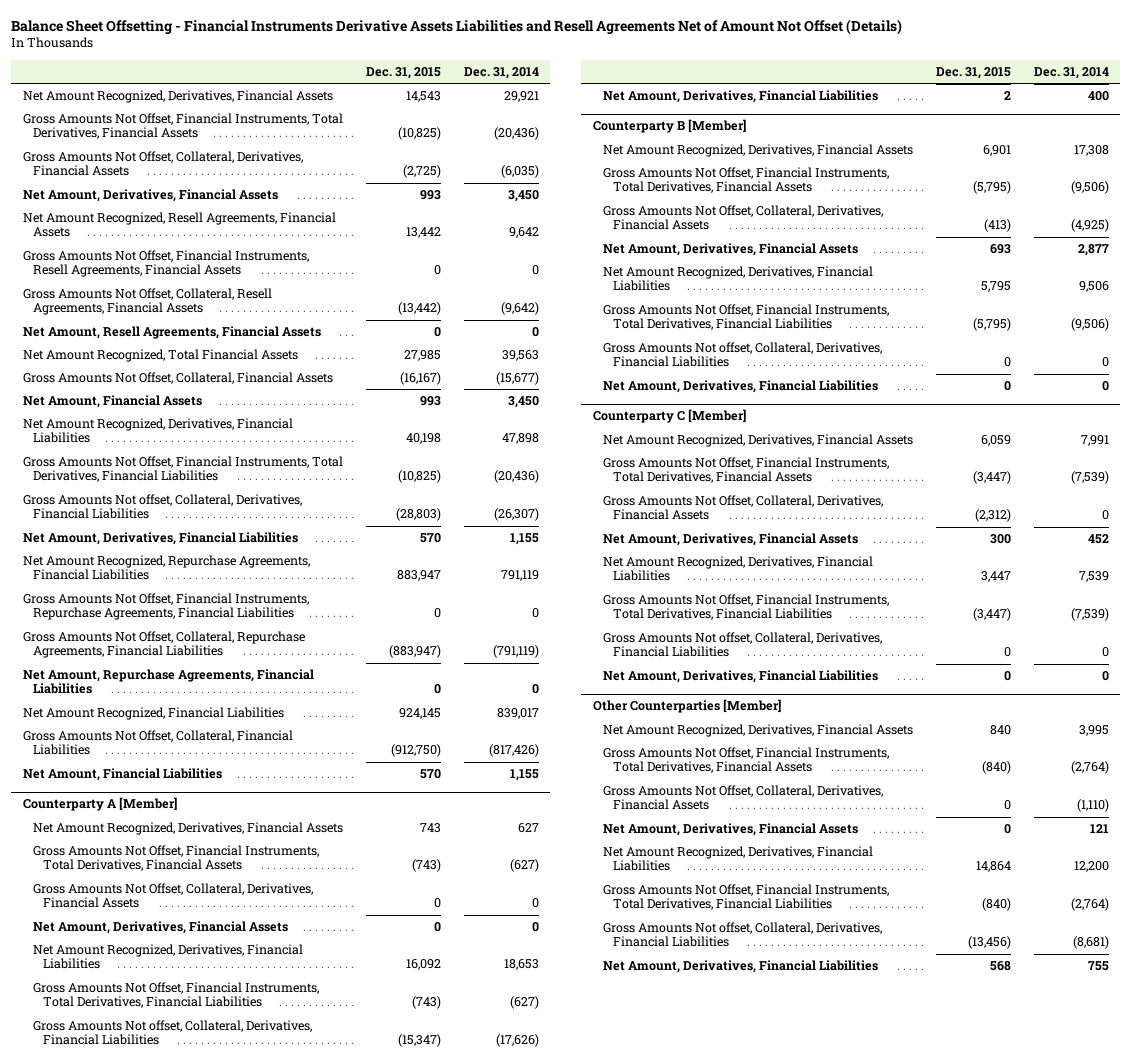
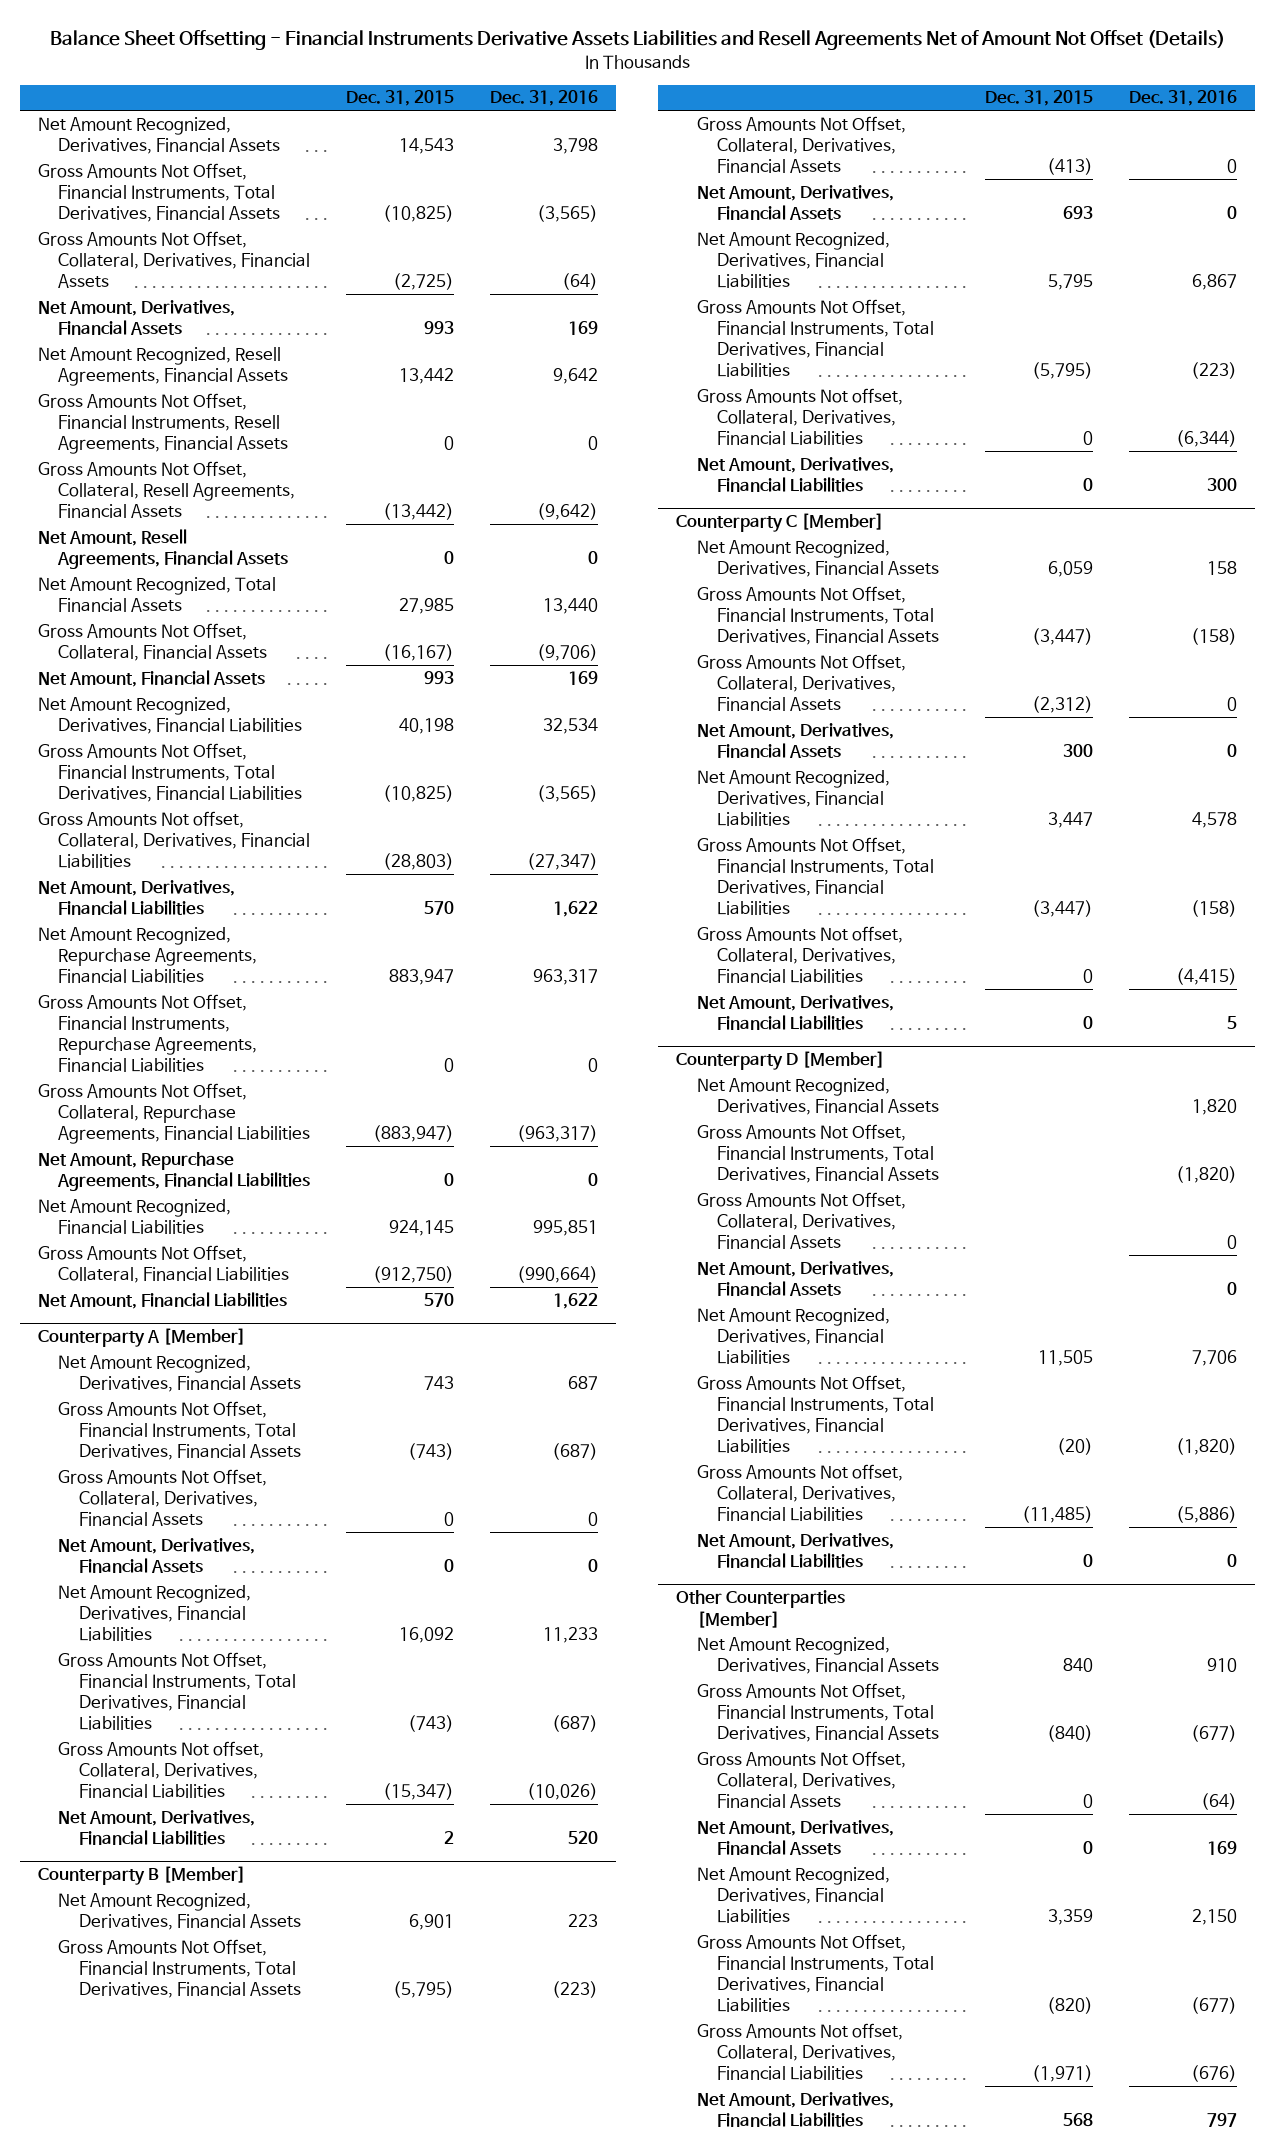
[463,66,539,79] Dec. 31, 2014 -> none
none -> [490,90,599,107] Dec. 31, 2016
none -> [676,1051,886,1071] Counterparty D [Member]
none -> [696,1077,940,1116] Net Amount Recognized, Derivatives, Financial Assets
none -> [696,1123,940,1184] Gross Amounts Not Offset, Financial Instruments, Total Derivatives, Financial Assets
none -> [696,1191,906,1250] Gross Amounts Not Offset, Collateral, Derivatives, Financial Assets
none -> [696,1260,894,1297] Net Amount, Derivatives, Financial Assets
none -> [696,1307,890,1365] Net Amount Recognized, Derivatives, Financial Liabilities
none -> [696,1374,935,1454] Gross Amounts Not Offset, Financial Instruments, Total Derivatives, Financial Liabilities
none -> [696,1463,903,1522] Gross Amounts Not offset, Collateral, Derivatives, Financial Liabilities
none -> [696,1532,894,1569] Net Amount, Derivatives, Financial Liabilities
[975,861,1011,873] 14,864 -> [1047,1909,1093,1926] 3,359
[981,898,1011,912] (840) -> [1046,1997,1093,2015] (820)
[967,936,1011,950] (13,456) -> [1031,2065,1093,2083] (1,971)

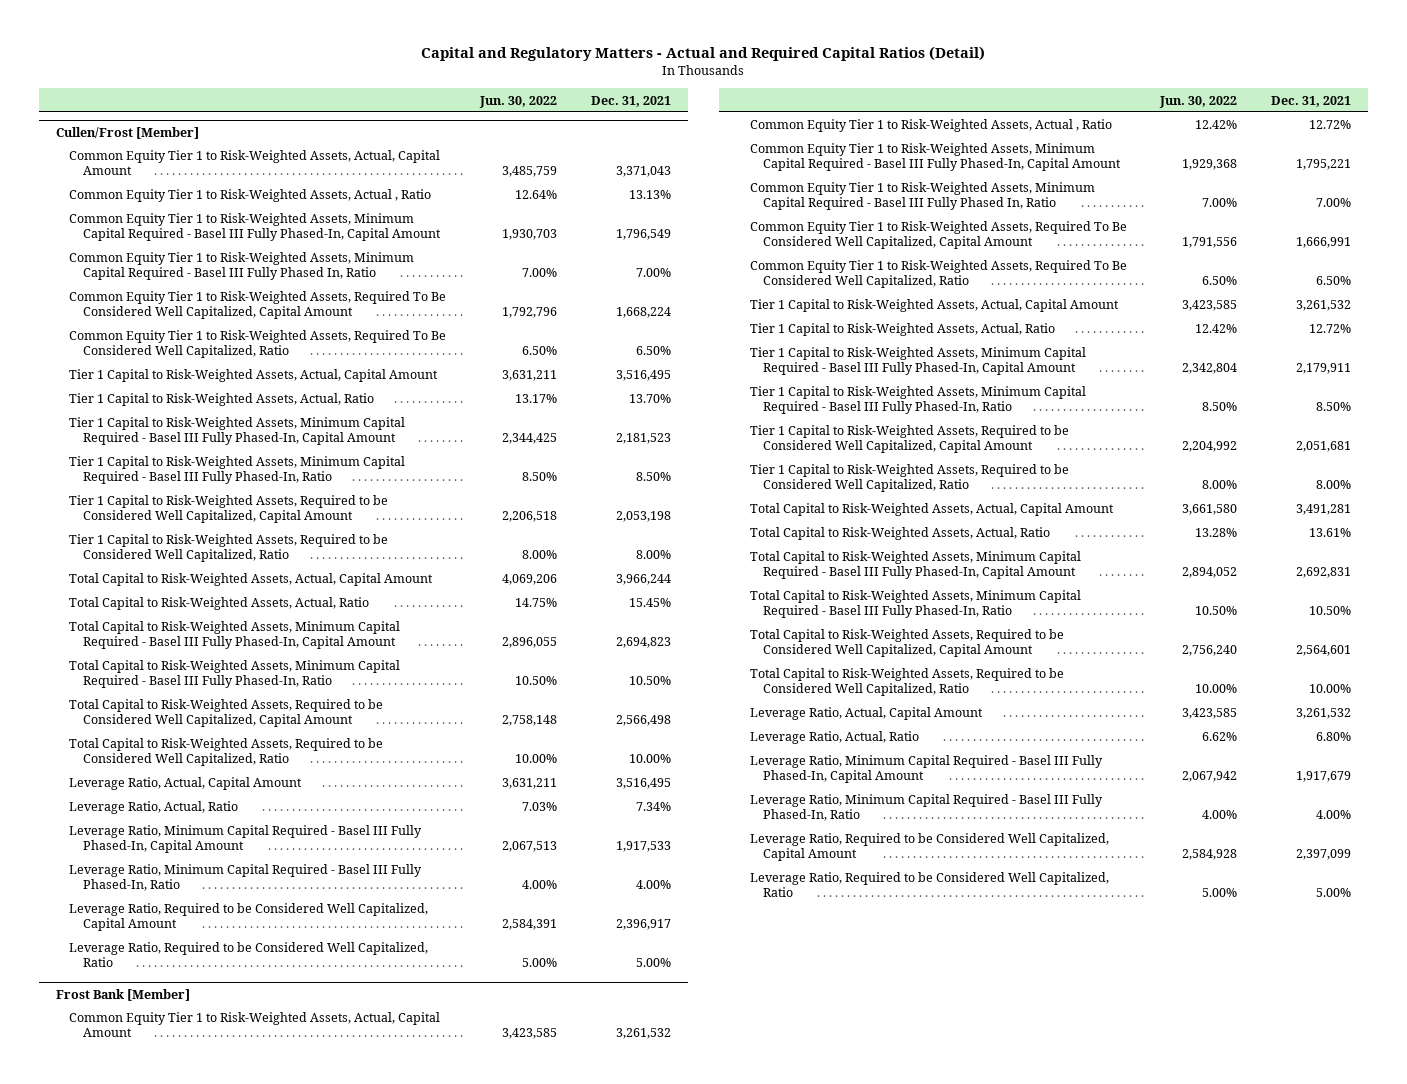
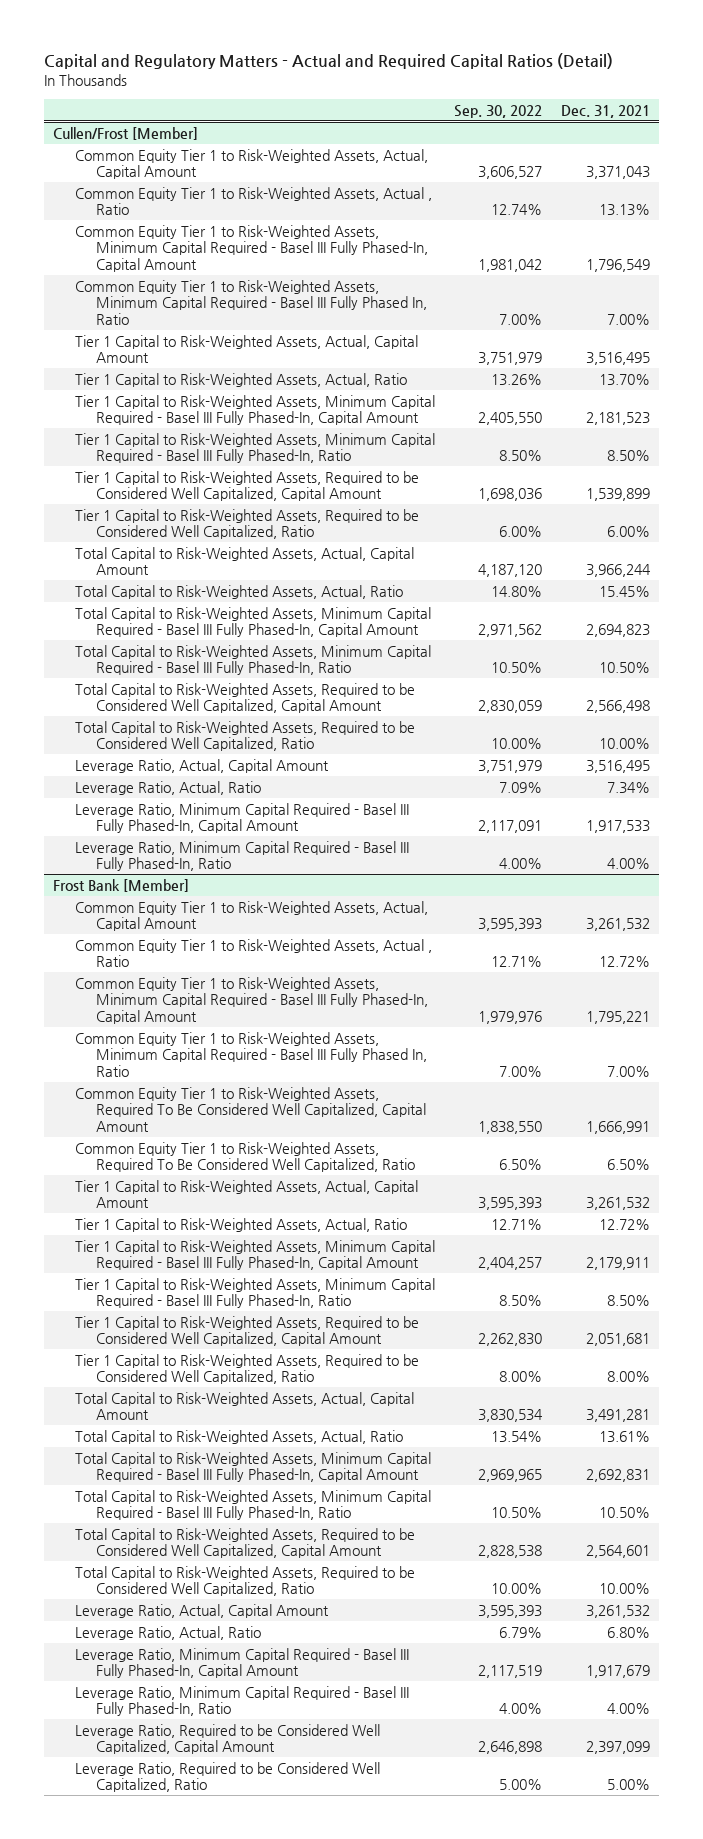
[478,95,557,108] Jun. 30, 2022 -> none
none -> [453,104,542,118] Sep. 30, 2022
[69,291,447,320] Common Equity Tier 1 to Risk-Weighted Assets, Required To Be Considered Well Capitalized, Capital Amount -> none
[69,330,447,359] Common Equity Tier 1 to Risk-Weighted Assets, Required To Be Considered Well Capitalized, Ratio -> none
[615,511,671,523] 2,053,198 -> [585,488,650,502] 1,539,899
[635,550,671,560] 8.00% -> [606,526,650,538] 6.00%
[69,903,429,932] Leverage Ratio, Required to be Considered Well Capitalized, Capital Amount -> none
[69,942,429,968] Leverage Ratio, Required to be Considered Well Capitalized, Ratio -> none

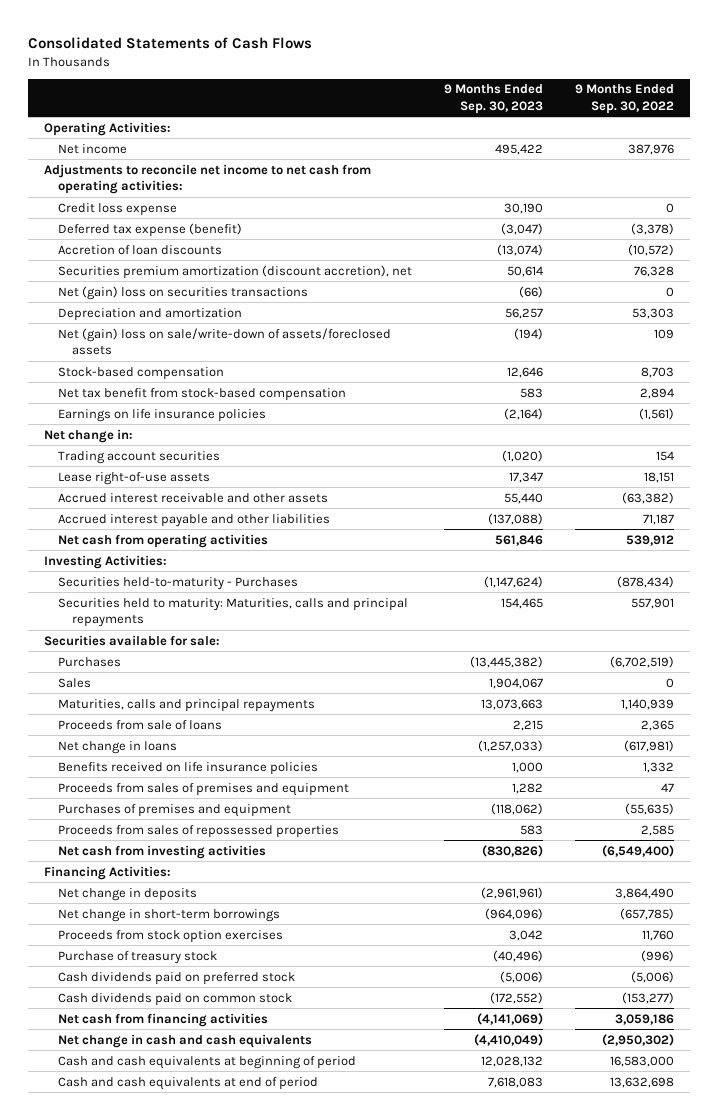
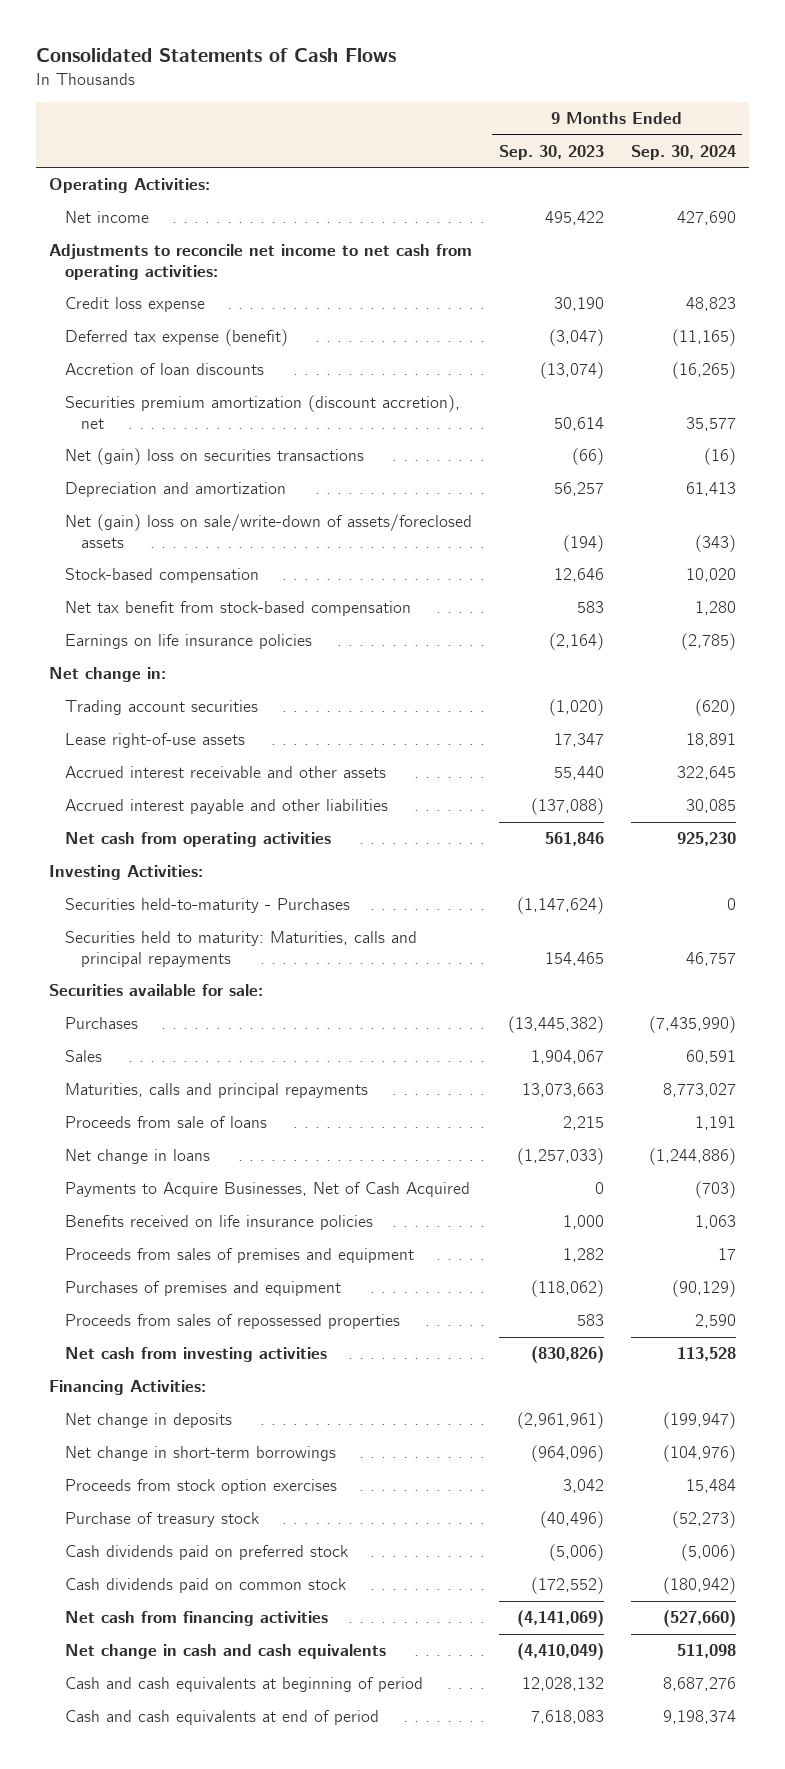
[575,84,675,114] 9 Months Ended Sep. 30, 2022 -> none
none -> [630,144,736,160] Sep. 30, 2024
none -> [65,1182,471,1198] Payments to Acquire Businesses, Net of Cash Acquired

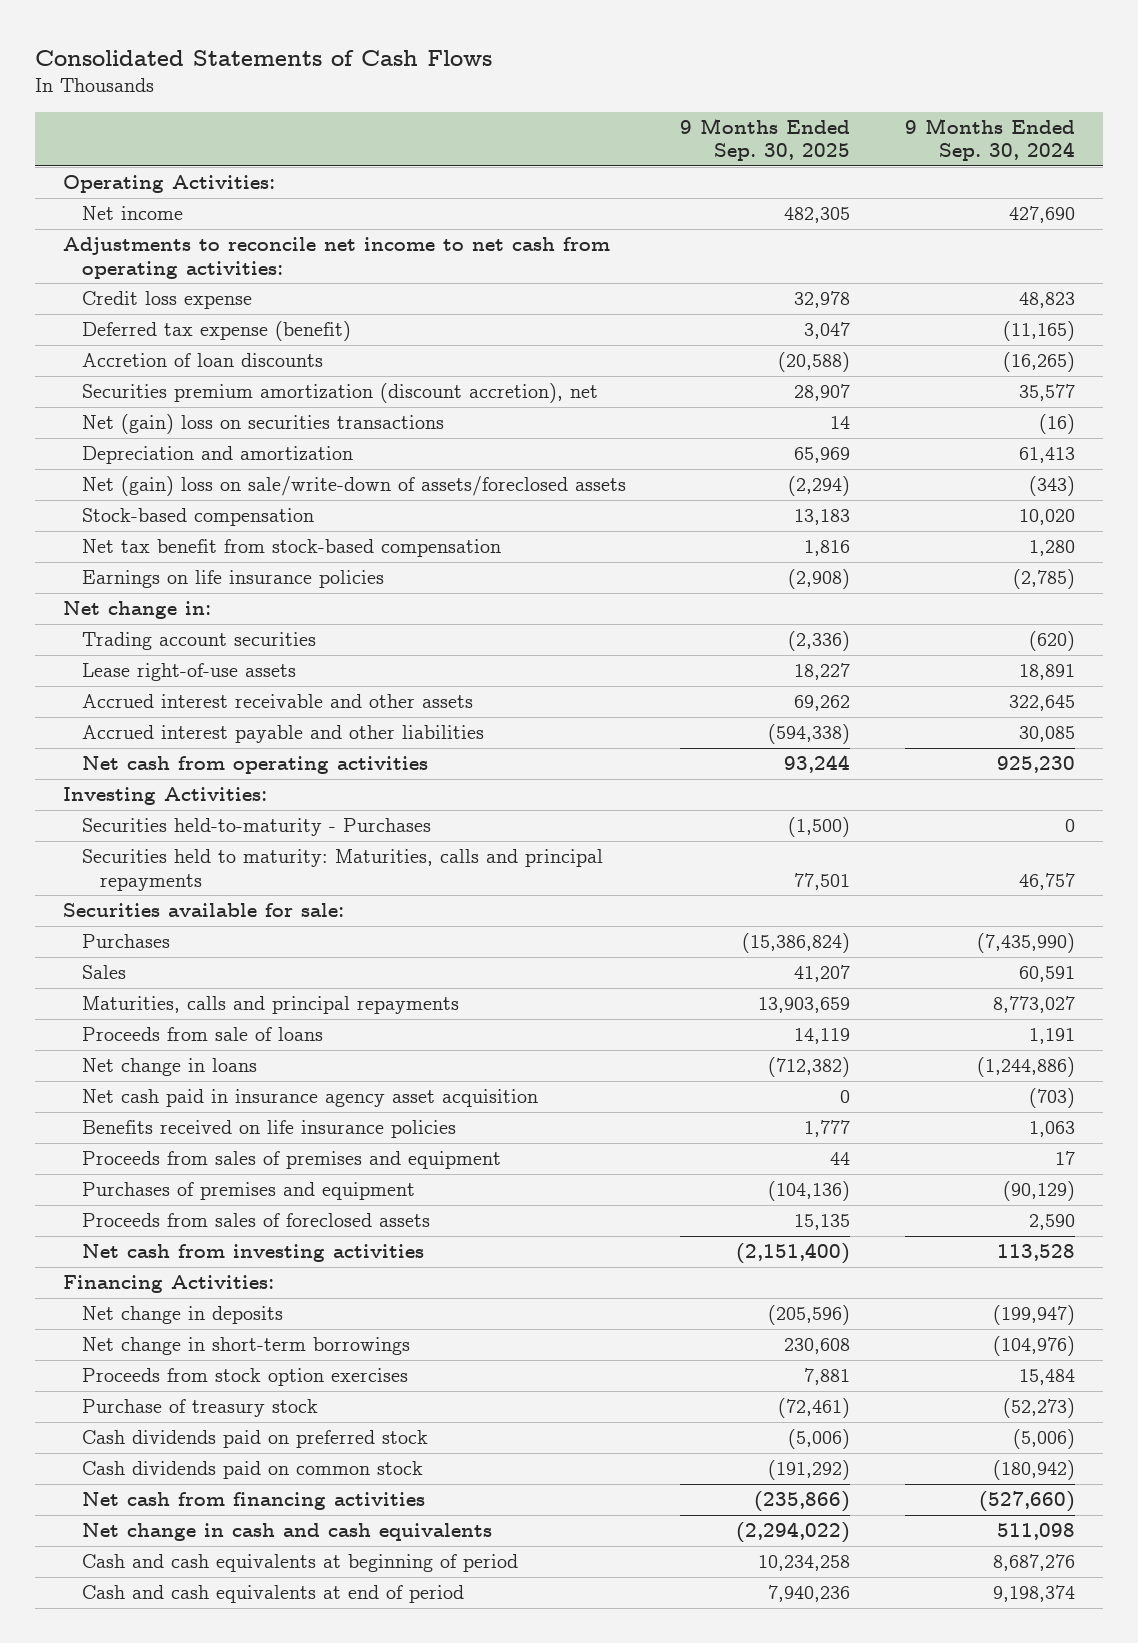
[498,144,604,160] Sep. 30, 2023 -> none
none -> [680,117,851,162] 9 Months Ended Sep. 30, 2025
[65,1182,471,1198] Payments to Acquire Businesses, Net of Cash Acquired -> [81,1089,538,1108] Net cash paid in insurance agency asset acquisition
[65,1314,401,1330] Proceeds from sales of repossessed properties -> [81,1213,430,1228] Proceeds from sales of foreclosed assets

